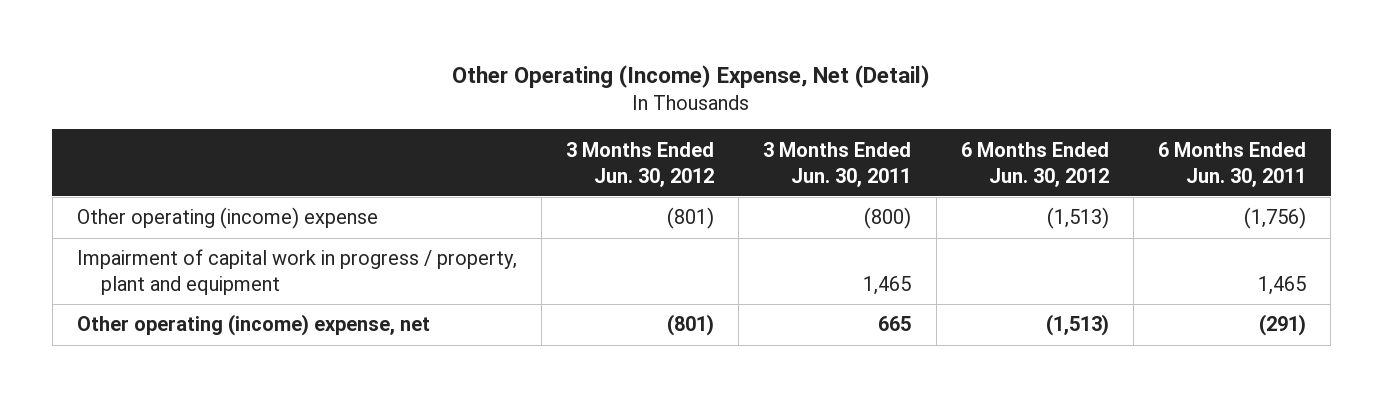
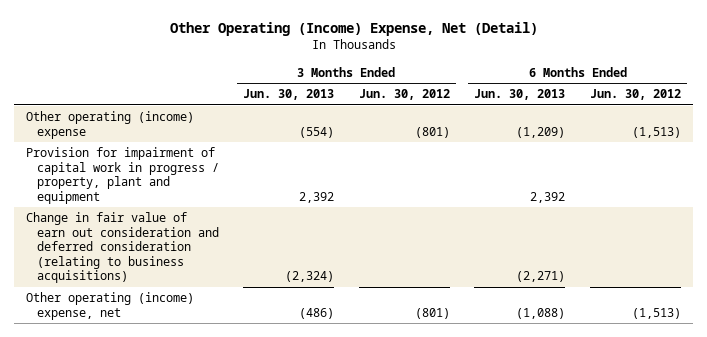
[763,141,912,187] 3 Months Ended Jun. 30, 2011 -> none
[1157,141,1306,187] 6 Months Ended Jun. 30, 2011 -> none
none -> [243,89,335,101] Jun. 30, 2013
none -> [474,89,566,101] Jun. 30, 2013
[76,249,517,296] Impairment of capital work in progress / property, plant and equipment -> [26,147,219,204] Provision for impairment of capital work in progress / property, plant and equipment
none -> [26,212,219,284] Change in fair value of earn out consideration and deferred consideration (relating to business acquisitions)

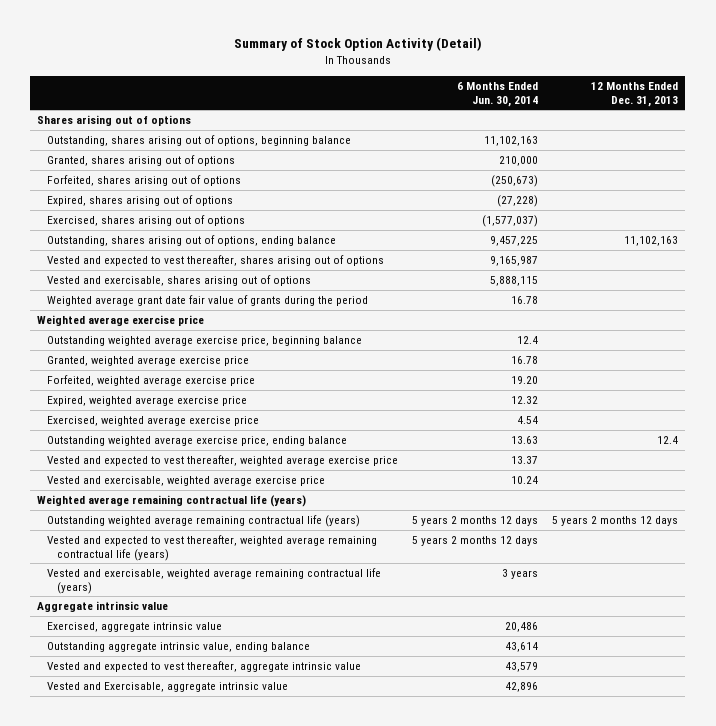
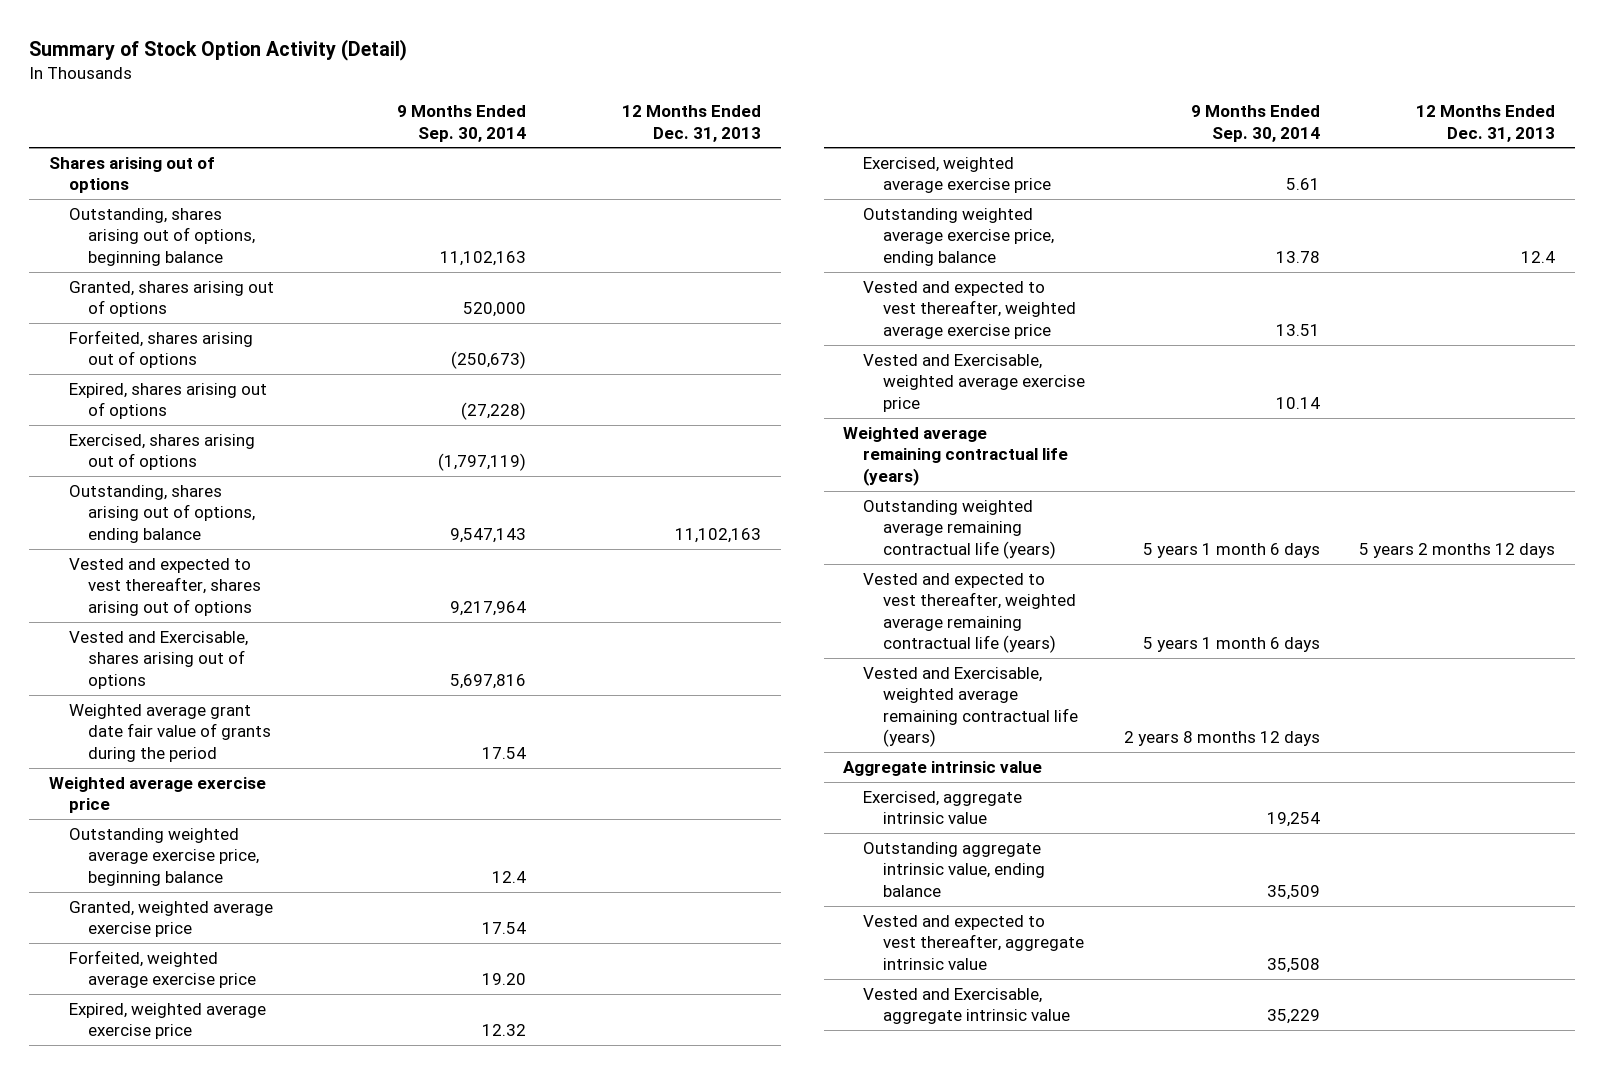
[457,82,539,107] 6 Months Ended Jun. 30, 2014 -> none
none -> [396,105,526,142] 9 Months Ended Sep. 30, 2014
[46,275,311,287] Vested and exercisable, shares arising out of options -> [68,630,248,689] Vested and Exercisable, shares arising out of options
[46,476,325,487] Vested and exercisable, weighted average exercise price -> [862,353,1085,412] Vested and Exercisable, weighted average exercise price
[46,568,381,594] Vested and exercisable, weighted average remaining contractual life (years) -> [862,666,1078,748] Vested and Exercisable, weighted average remaining contractual life (years)

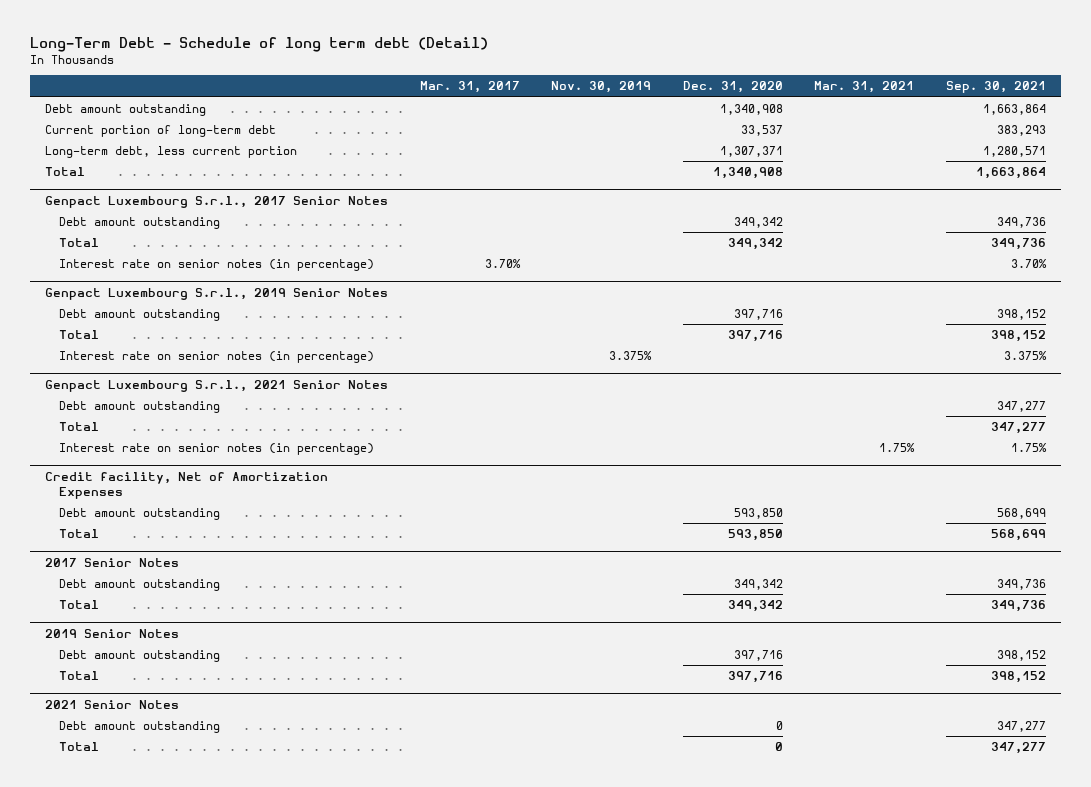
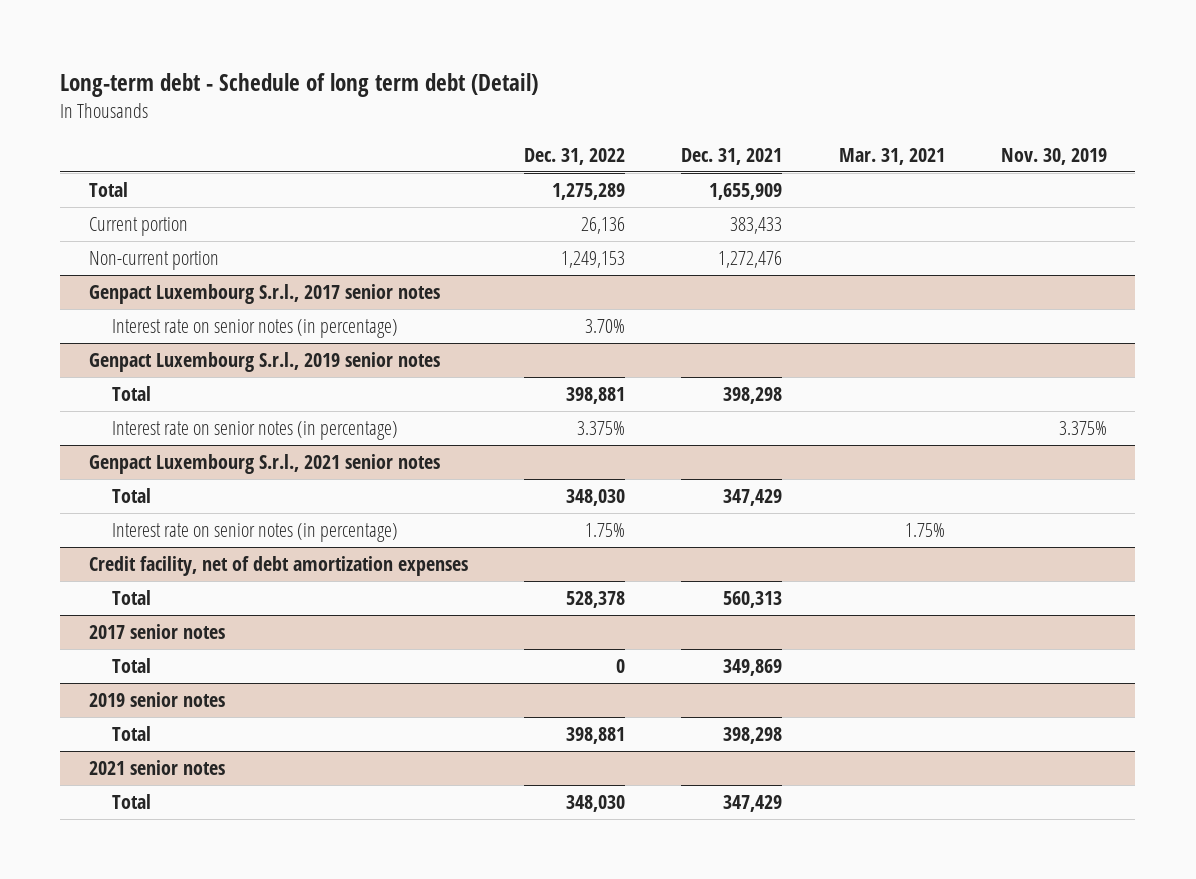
[29,36,488,52] Long-Term Debt - Schedule of long term debt (Detail) -> [60,73,539,98] Long-term debt - Schedule of long term debt (Detail)
[419,81,520,94] Mar. 31, 2017 -> none
[682,81,783,94] Dec. 31, 2020 -> none
[945,81,1046,94] Sep. 30, 2021 -> none
none -> [524,148,626,166] Dec. 31, 2022
none -> [681,148,783,166] Dec. 31, 2021
[45,104,207,117] Debt amount outstanding -> none
[45,125,277,138] Current portion of long-term debt -> none
[45,146,298,159] Long-term debt, less current portion -> none
[59,217,221,230] Debt amount outstanding -> none
[59,238,100,248] Total -> none
none -> [88,216,188,236] Current portion
none -> [88,250,219,270] Non-current portion
[45,195,389,208] Genpact Luxembourg S.r.l., 2017 Senior Notes -> [88,283,440,304] Genpact Luxembourg S.r.l., 2017 senior notes
[59,309,221,322] Debt amount outstanding -> none
[45,287,389,300] Genpact Luxembourg S.r.l., 2019 Senior Notes -> [88,351,440,372] Genpact Luxembourg S.r.l., 2019 senior notes
[59,401,221,414] Debt amount outstanding -> none
[45,379,389,392] Genpact Luxembourg S.r.l., 2021 Senior Notes -> [88,453,440,474] Genpact Luxembourg S.r.l., 2021 senior notes
[59,508,221,521] Debt amount outstanding -> none
[45,471,329,499] Credit facility, Net of Amortization Expenses -> [88,555,468,576] Credit facility, net of debt amortization expenses
[59,579,221,592] Debt amount outstanding -> none
[45,557,180,567] 2017 Senior Notes -> [88,623,225,639] 2017 senior notes
[59,650,221,663] Debt amount outstanding -> none
[45,628,180,638] 2019 Senior Notes -> [88,691,225,707] 2019 senior notes
[59,721,221,734] Debt amount outstanding -> none
[45,699,180,709] 2021 Senior Notes -> [88,759,225,775] 2021 senior notes

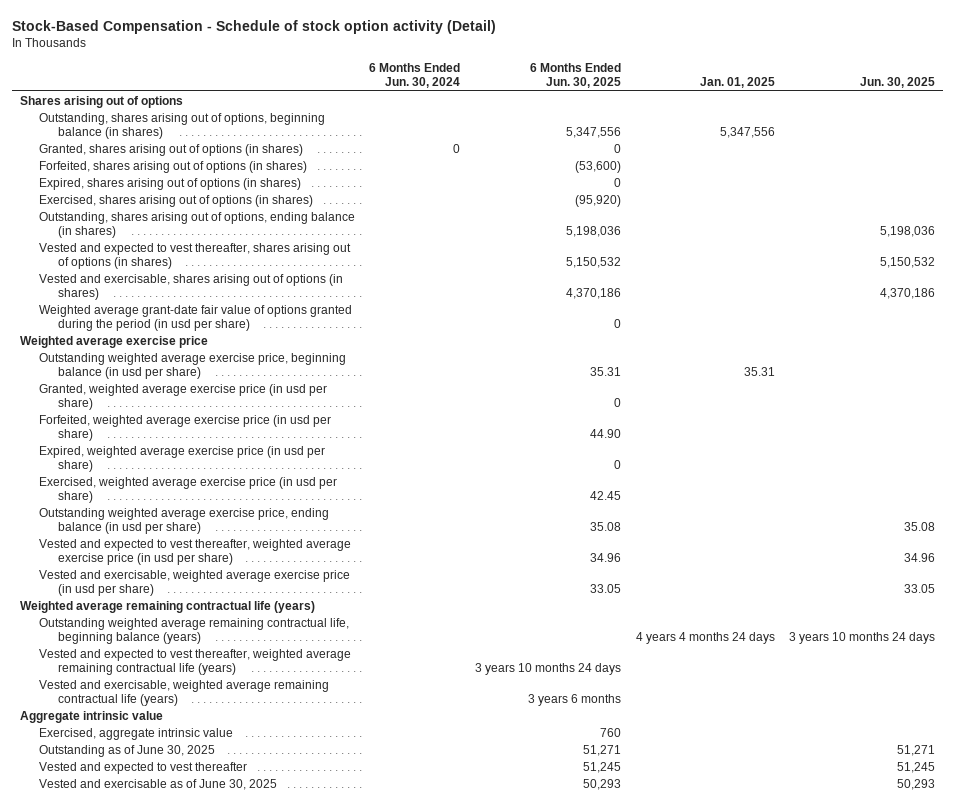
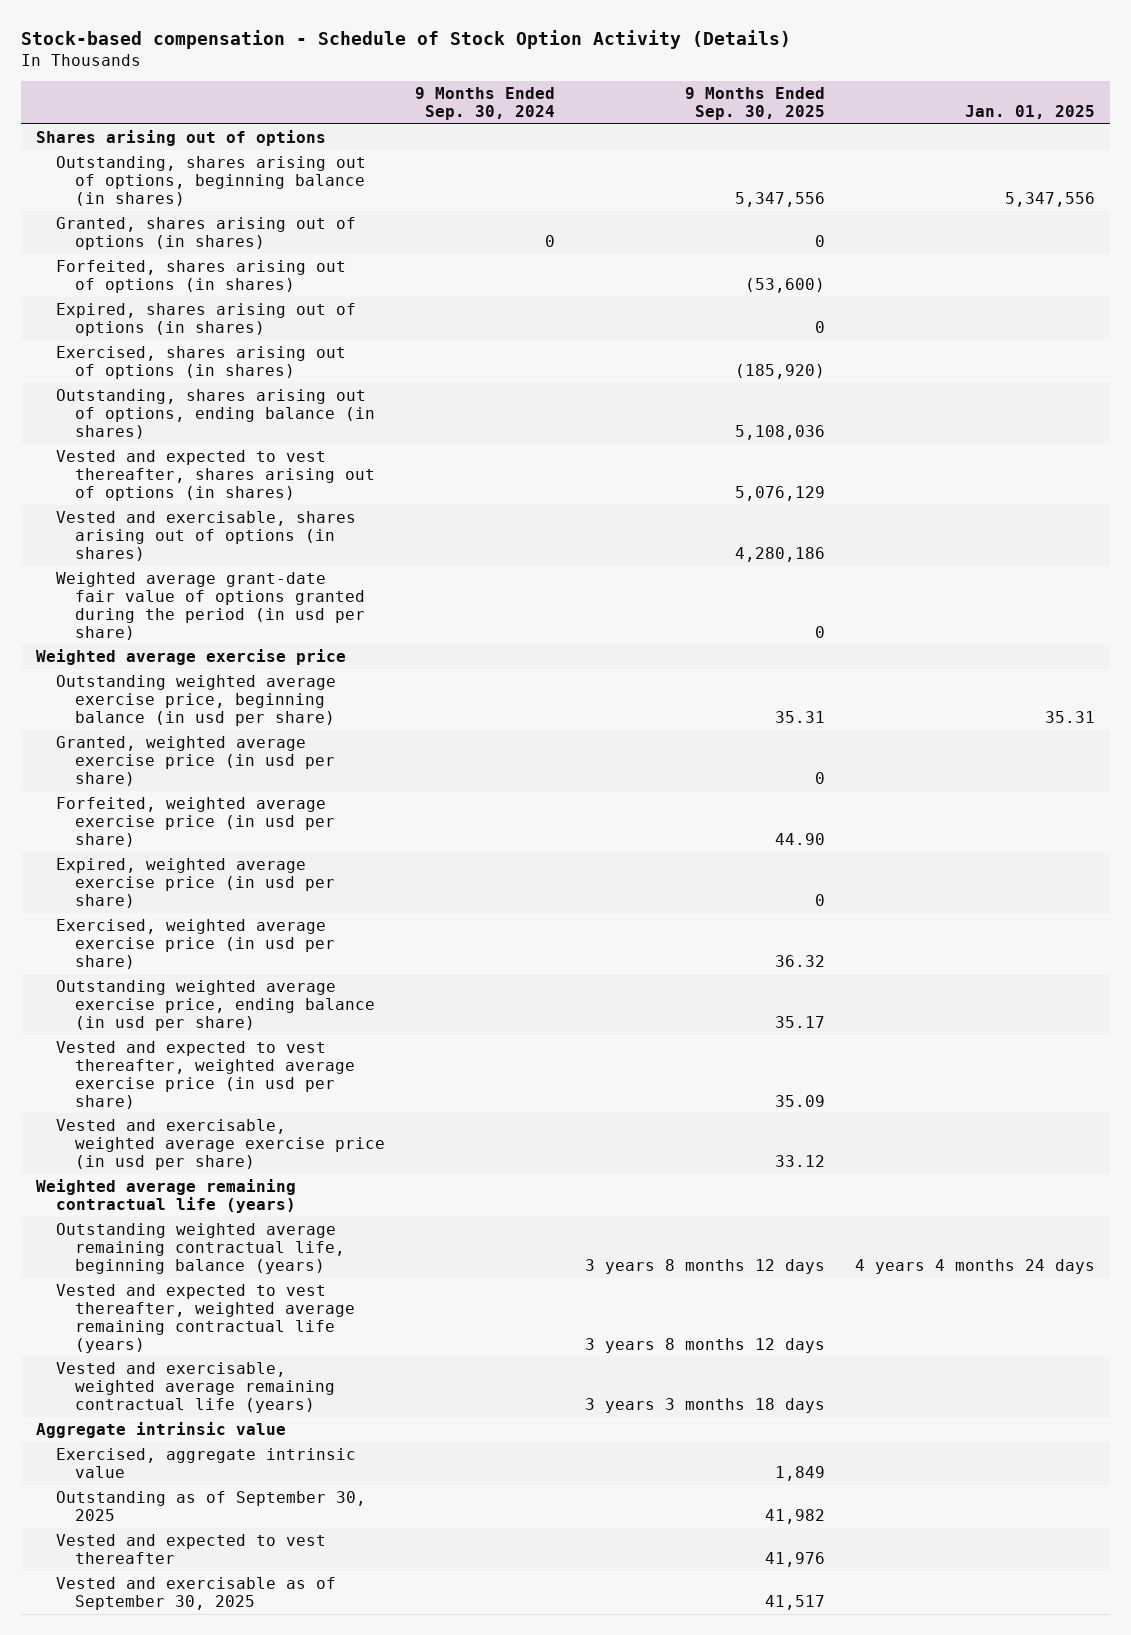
[12,19,497,34] Stock-Based Compensation - Schedule of stock option activity (Detail) -> [21,29,792,49] Stock-based compensation - Schedule of Stock Option Activity (Details)
[369,62,461,89] 6 Months Ended Jun. 30, 2024 -> none
[529,62,621,89] 6 Months Ended Jun. 30, 2025 -> none
[860,77,936,89] Jun. 30, 2025 -> none
none -> [415,87,556,120] 9 Months Ended Sep. 30, 2024
none -> [685,87,826,120] 9 Months Ended Sep. 30, 2025
[38,744,215,757] Outstanding as of June 30, 2025 -> [55,1491,366,1521] Outstanding as of September 30, 2025
[38,778,277,790] Vested and exercisable as of June 30, 2025 -> [55,1577,336,1610] Vested and exercisable as of September 30, 2025

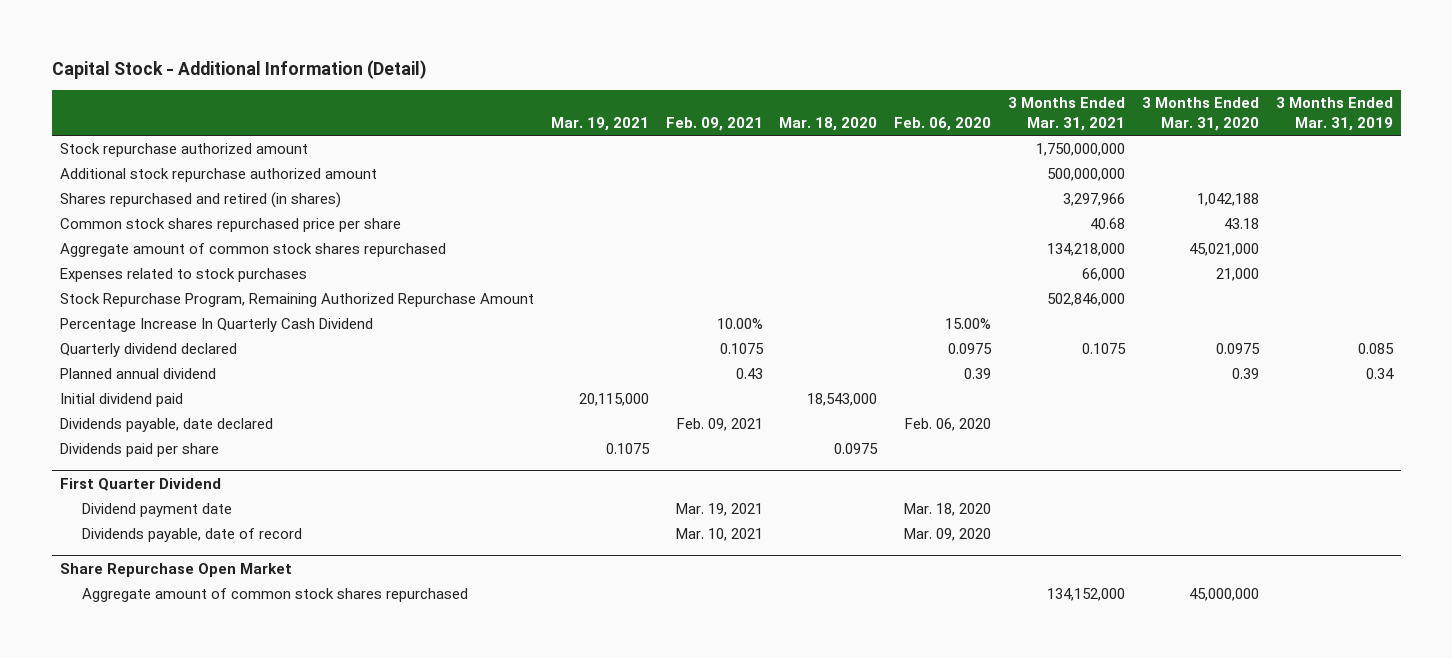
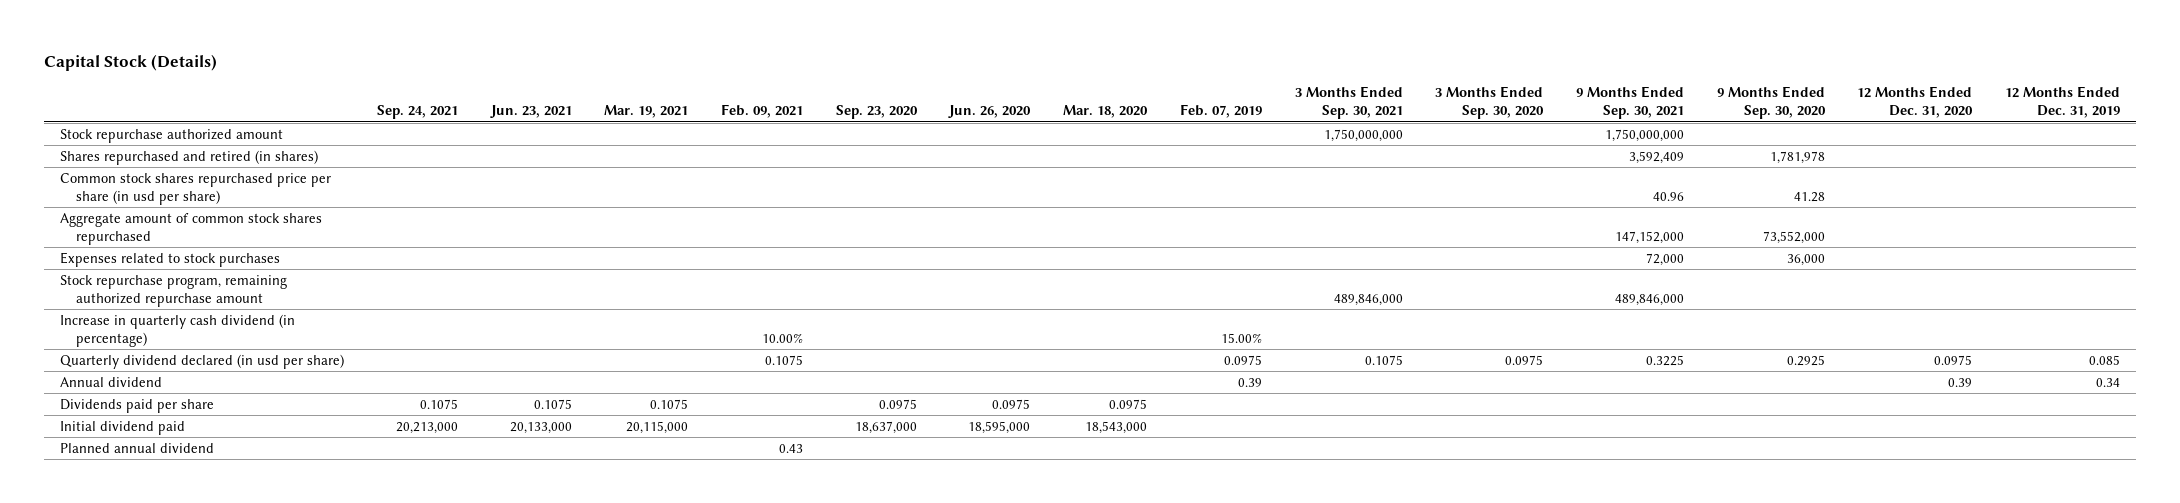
[51,60,427,80] Capital Stock - Additional Information (Detail) -> [43,53,217,71] Capital Stock (Details)
[894,116,992,131] Feb. 06, 2020 -> none
[1007,97,1125,131] 3 Months Ended Mar. 31, 2021 -> none
[1141,97,1259,131] 3 Months Ended Mar. 31, 2020 -> none
[1275,97,1393,131] 3 Months Ended Mar. 31, 2019 -> none
none -> [376,105,458,120] Sep. 24, 2021
none -> [489,105,572,119] Jun. 23, 2021
none -> [835,105,918,120] Sep. 23, 2020
none -> [948,105,1032,119] Jun. 26, 2020
none -> [1179,104,1262,119] Feb. 07, 2019
none -> [1294,86,1403,120] 3 Months Ended Sep. 30, 2021
none -> [1435,86,1545,120] 3 Months Ended Sep. 30, 2020
none -> [1575,86,1684,120] 9 Months Ended Sep. 30, 2021
none -> [1716,86,1826,120] 9 Months Ended Sep. 30, 2020
none -> [1857,86,1974,119] 12 Months Ended Dec. 31, 2020
none -> [2005,86,2121,119] 12 Months Ended Dec. 31, 2019
[59,168,377,183] Additional stock repurchase authorized amount -> none
[59,218,401,233] Common stock shares repurchased price per share -> [60,173,332,205] Common stock shares repurchased price per share (in usd per share)
[59,418,273,433] Dividends payable, date declared -> none
[59,293,534,308] Stock Repurchase Program, Remaining Authorized Repurchase Amount -> [60,275,288,307] Stock repurchase program, remaining authorized repurchase amount
[59,318,373,333] Percentage Increase In Quarterly Cash Dividend -> [60,314,296,347] Increase in quarterly cash dividend (in percentage)
[59,343,237,358] Quarterly dividend declared -> [60,354,345,370] Quarterly dividend declared (in usd per share)
none -> [60,377,163,388] Annual dividend
[59,477,221,491] First Quarter Dividend -> none
[81,503,232,518] Dividend payment date -> none
[81,528,302,543] Dividends payable, date of record -> none
[59,562,292,577] Share Repurchase Open Market -> none
[81,588,468,603] Aggregate amount of common stock shares repurchased -> none
[59,393,183,408] Initial dividend paid -> [60,421,186,436] Initial dividend paid
[59,368,216,380] Planned annual dividend -> [60,443,215,454] Planned annual dividend

